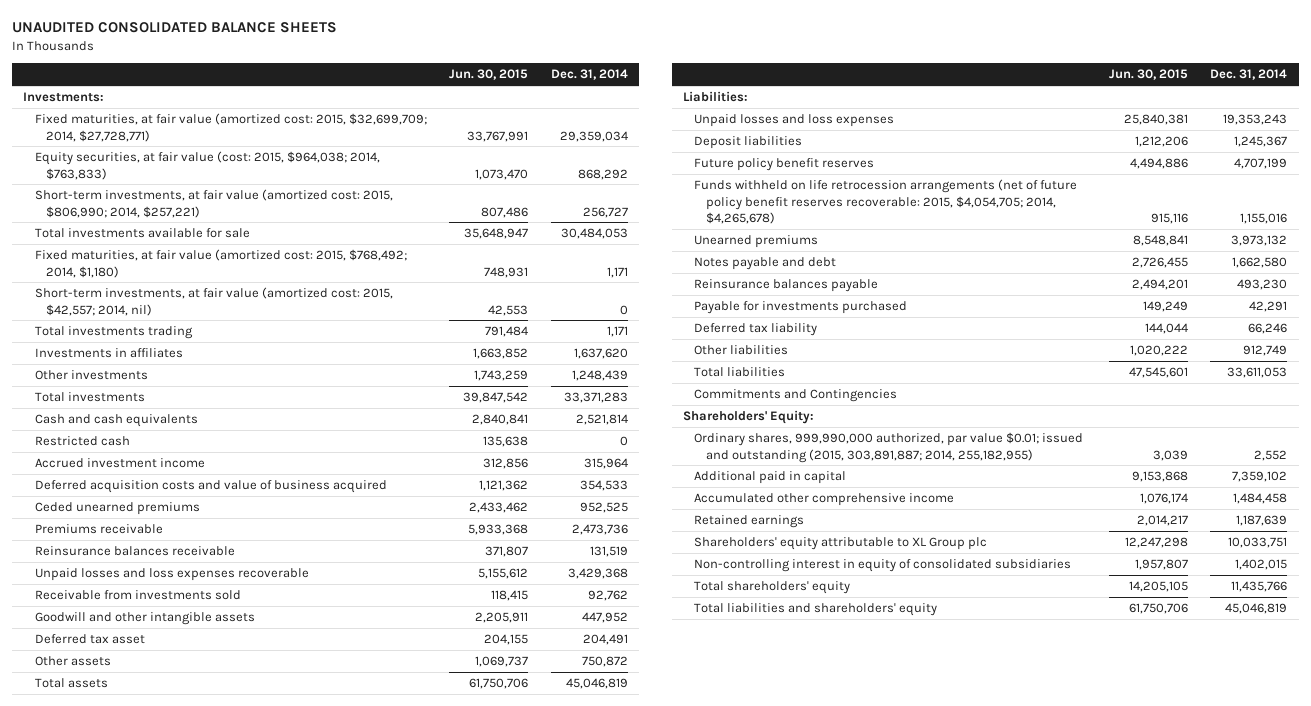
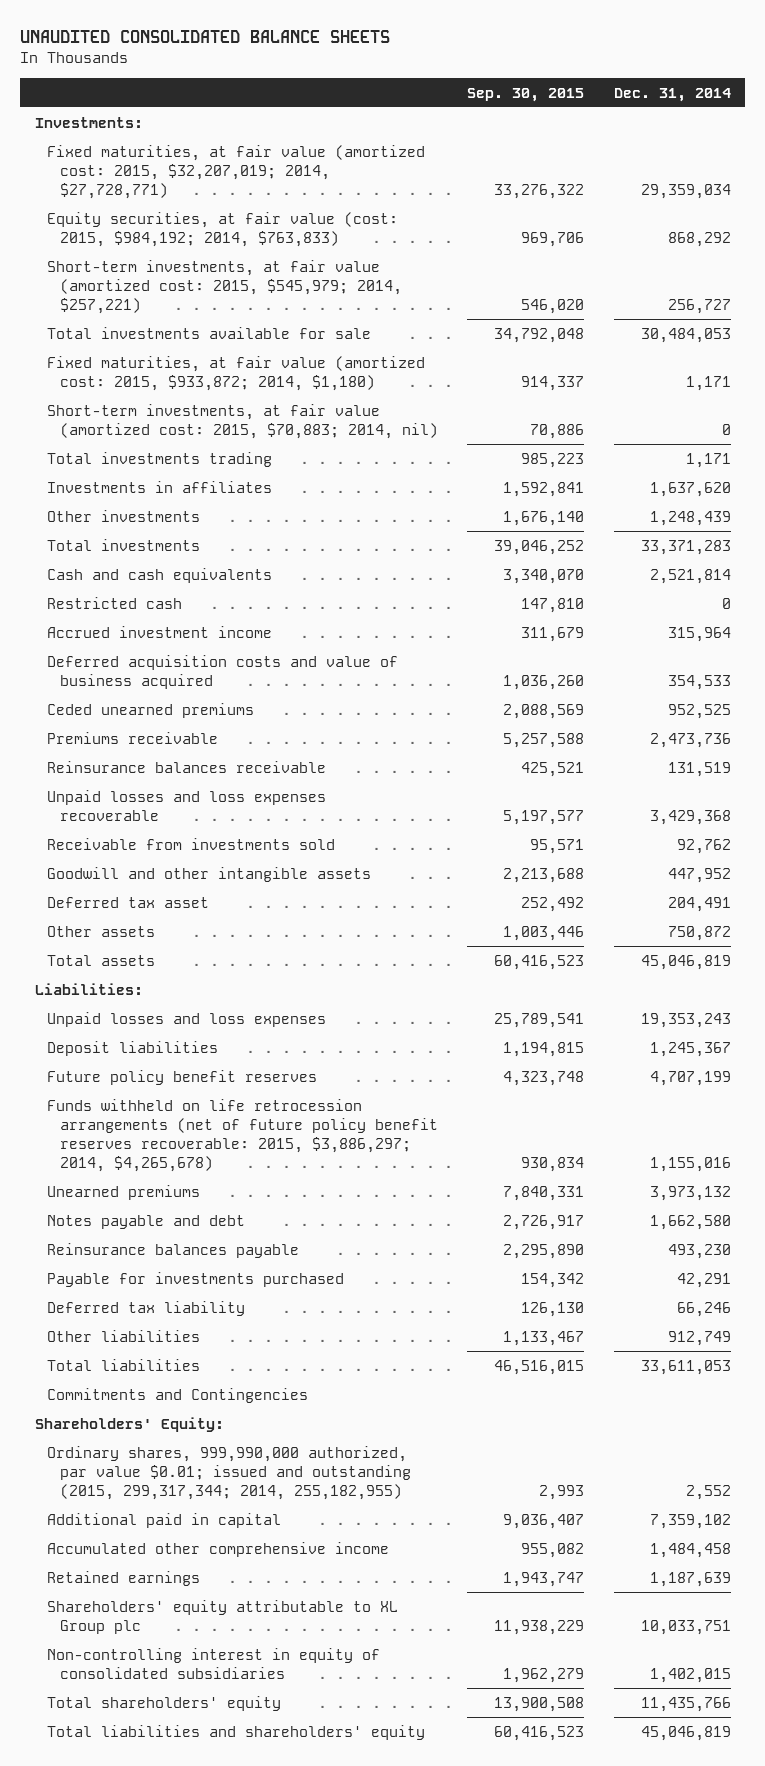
[449,69,529,81] Jun. 30, 2015 -> none
none -> [467,87,585,102] Sep. 30, 2015
[34,113,427,142] Fixed maturities, at fair value (amortized cost: 2015, $32,699,709; 2014, $27,728,771) -> [47,144,426,200] Fixed maturities, at fair value (amortized cost: 2015, $32,207,019; 2014, $27,728,771)
[34,151,380,180] Equity securities, at fair value (cost: 2015, $964,038; 2014, $763,833) -> [47,211,399,247] Equity securities, at fair value (cost: 2015, $984,192; 2014, $763,833)
[34,189,393,218] Short-term investments, at fair value (amortized cost: 2015, $806,990; 2014, $257,221) -> [47,259,403,315] Short-term investments, at fair value (amortized cost: 2015, $545,979; 2014, $257,221)
[34,249,407,278] Fixed maturities, at fair value (amortized cost: 2015, $768,492; 2014, $1,180) -> [47,355,426,391] Fixed maturities, at fair value (amortized cost: 2015, $933,872; 2014, $1,180)
[34,287,393,316] Short-term investments, at fair value (amortized cost: 2015, $42,557; 2014, nil) -> [47,403,439,439] Short-term investments, at fair value (amortized cost: 2015, $70,883; 2014, nil)
[694,179,1078,225] Funds withheld on life retrocession arrangements (net of future policy benefit reserves recoverable: 2015, $4,054,705; 2014, $4,265,678) -> [47,1098,439,1173] Funds withheld on life retrocession arrangements (net of future policy benefit reserves recoverable: 2015, $3,886,297; 2014, $4,265,678)
[694,432,1084,463] Ordinary shares, 999,990,000 authorized, par value $0.01; issued and outstanding (2015, 303,891,887; 2014, 255,182,955) -> [47,1445,412,1501] Ordinary shares, 999,990,000 authorized, par value $0.01; issued and outstanding (2015, 299,317,344; 2014, 255,182,955)

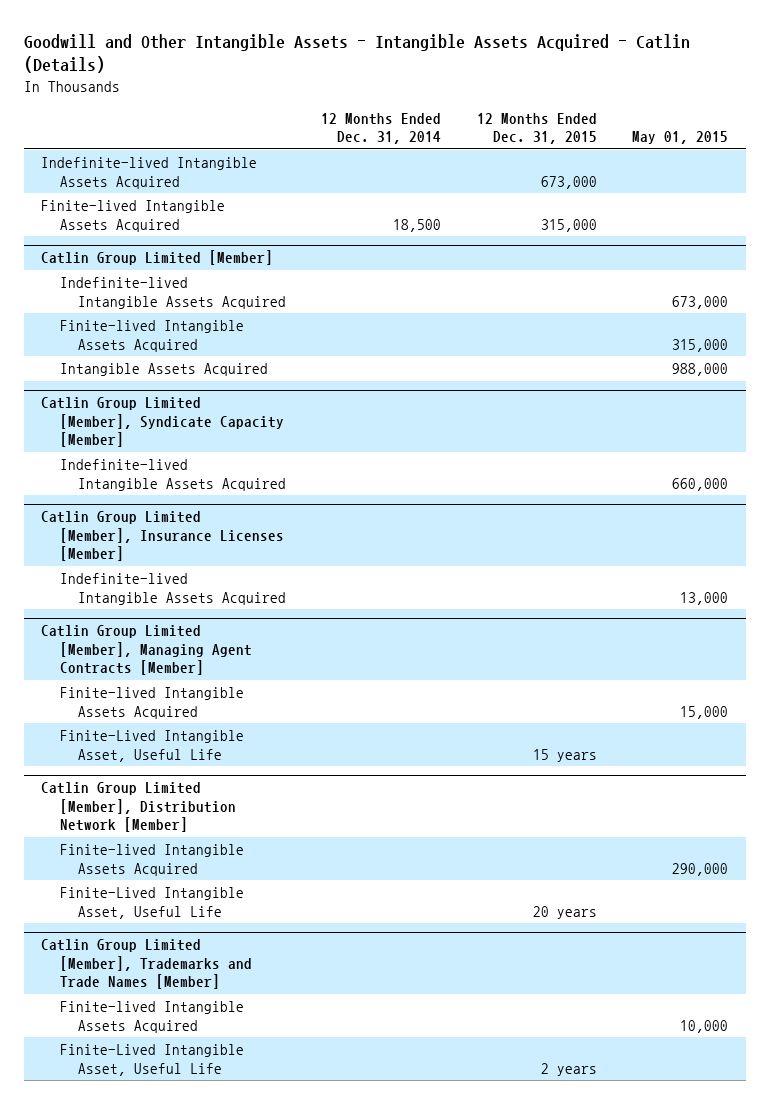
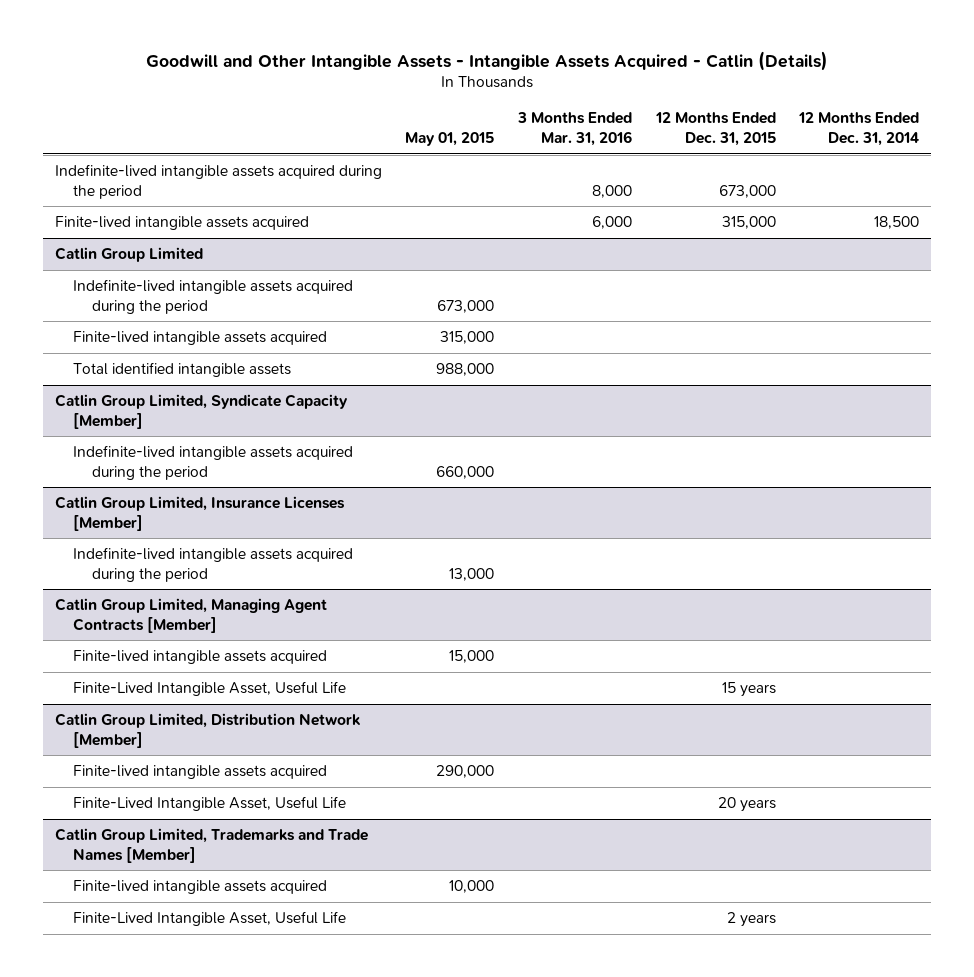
none -> [516,112,632,147] 3 Months Ended Mar. 31, 2016
[41,157,258,189] Indefinite-lived Intangible Assets Acquired -> [54,163,382,199] Indefinite-lived intangible assets acquired during the period
[41,200,226,232] Finite-lived Intangible Assets Acquired -> [54,215,309,230] Finite-lived intangible assets acquired
[41,250,274,266] Catlin Group Limited [Member] -> [54,246,203,262] Catlin Group Limited
[59,277,286,309] Indefinite-lived Intangible Assets Acquired -> [73,278,354,314] Indefinite-lived intangible assets acquired during the period
[59,320,244,352] Finite-lived Intangible Assets Acquired -> [73,330,328,345] Finite-lived intangible assets acquired
[59,363,268,377] Intangible Assets Acquired -> [73,361,292,377] Total identified intangible assets
[41,397,284,448] Catlin Group Limited [Member], Syndicate Capacity [Member] -> [54,393,348,429] Catlin Group Limited, Syndicate Capacity [Member]
[59,459,286,491] Indefinite-lived Intangible Assets Acquired -> [73,444,354,480] Indefinite-lived intangible assets acquired during the period
[41,511,284,562] Catlin Group Limited [Member], Insurance Licenses [Member] -> [54,495,345,531] Catlin Group Limited, Insurance Licenses [Member]
[59,573,286,605] Indefinite-lived Intangible Assets Acquired -> [73,546,354,582] Indefinite-lived intangible assets acquired during the period
[41,625,252,676] Catlin Group Limited [Member], Managing Agent Contracts [Member] -> [54,597,327,633] Catlin Group Limited, Managing Agent Contracts [Member]
[59,687,244,719] Finite-lived Intangible Assets Acquired -> [73,649,328,664] Finite-lived intangible assets acquired
[41,782,236,833] Catlin Group Limited [Member], Distribution Network [Member] -> [54,712,361,748] Catlin Group Limited, Distribution Network [Member]
[59,844,244,876] Finite-lived Intangible Assets Acquired -> [73,764,328,779] Finite-lived intangible assets acquired
[41,939,252,990] Catlin Group Limited [Member], Trademarks and Trade Names [Member] -> [54,827,368,863] Catlin Group Limited, Trademarks and Trade Names [Member]
[59,1001,244,1033] Finite-lived Intangible Assets Acquired -> [73,879,328,894] Finite-lived intangible assets acquired

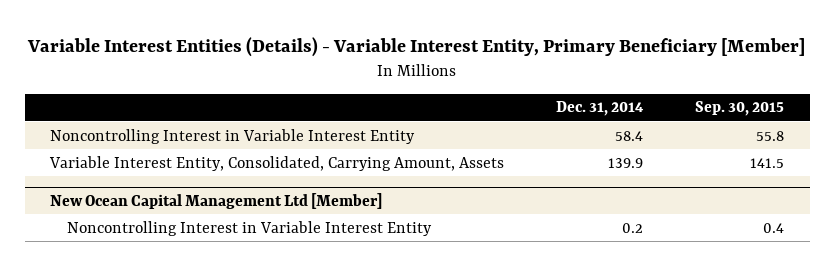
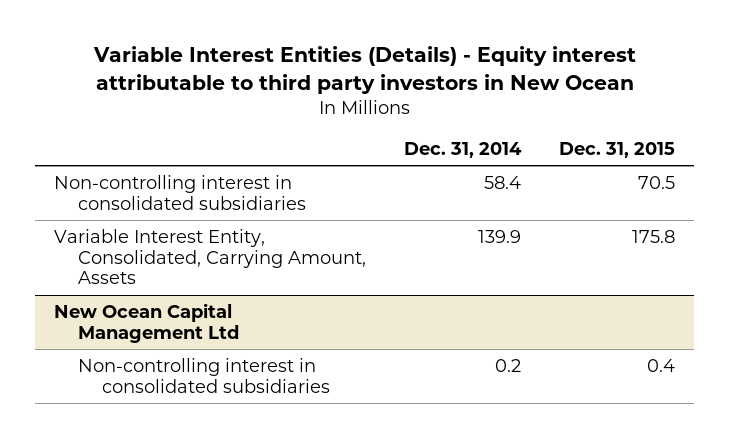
[27,37,806,58] Variable Interest Entities (Details) - Variable Interest Entity, Primary Beneficiary [Member] -> [92,46,636,95] Variable Interest Entities (Details) - Equity interest attributable to third party investors in New Ocean
[694,101,784,117] Sep. 30, 2015 -> none
none -> [559,141,676,158] Dec. 31, 2015
[50,128,416,144] Noncontrolling Interest in Variable Interest Entity -> [53,174,306,210] Non-controlling interest in consolidated subsidiaries
[50,192,383,209] New Ocean Capital Management Ltd [Member] -> [53,302,239,343] New Ocean Capital Management Ltd
[66,220,432,236] Noncontrolling Interest in Variable Interest Entity -> [77,357,330,393] Non-controlling interest in consolidated subsidiaries

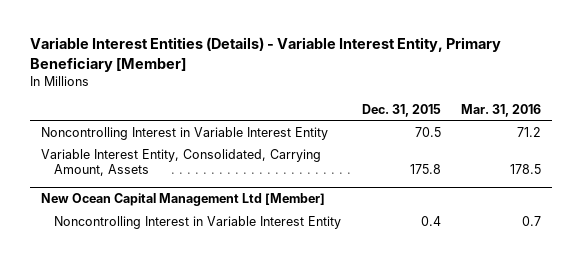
[92,46,636,95] Variable Interest Entities (Details) - Equity interest attributable to third party investors in New Ocean -> [30,37,502,72] Variable Interest Entities (Details) - Variable Interest Entity, Primary Beneficiary [Member]
[404,141,523,158] Dec. 31, 2014 -> none
none -> [461,103,542,117] Mar. 31, 2016
[53,174,306,210] Non-controlling interest in consolidated subsidiaries -> [40,126,328,140] Noncontrolling Interest in Variable Interest Entity
[53,302,239,343] New Ocean Capital Management Ltd -> [40,193,325,207] New Ocean Capital Management Ltd [Member]
[77,357,330,393] Non-controlling interest in consolidated subsidiaries -> [53,215,341,229] Noncontrolling Interest in Variable Interest Entity

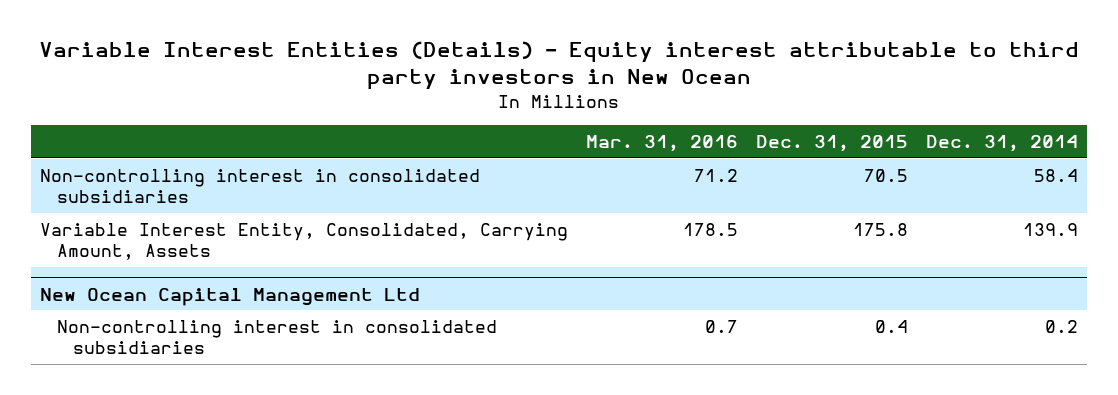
[30,37,502,72] Variable Interest Entities (Details) - Variable Interest Entity, Primary Beneficiary [Member] -> [38,41,1079,91] Variable Interest Entities (Details) - Equity interest attributable to third party investors in New Ocean
none -> [926,134,1079,152] Dec. 31, 2014
[40,126,328,140] Noncontrolling Interest in Variable Interest Entity -> [39,168,480,204] Non-controlling interest in consolidated subsidiaries
[40,193,325,207] New Ocean Capital Management Ltd [Member] -> [39,287,420,306] New Ocean Capital Management Ltd
[53,215,341,229] Noncontrolling Interest in Variable Interest Entity -> [56,319,497,355] Non-controlling interest in consolidated subsidiaries

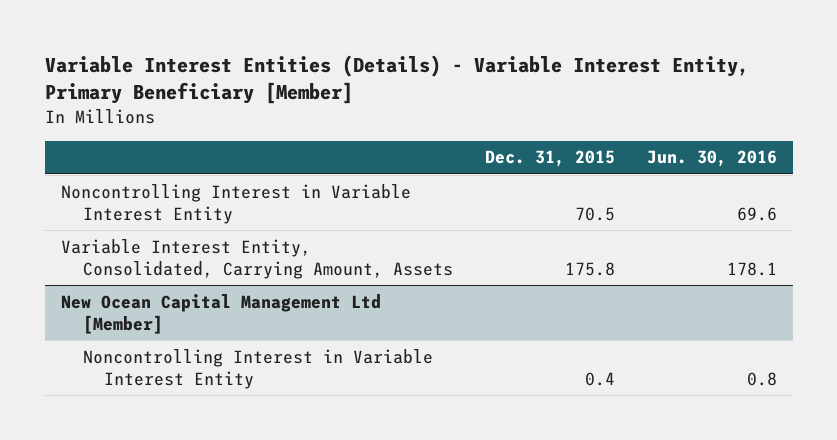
[38,41,1079,91] Variable Interest Entities (Details) - Equity interest attributable to third party investors in New Ocean -> [44,55,749,105] Variable Interest Entities (Details) - Variable Interest Entity, Primary Beneficiary [Member]
[585,134,738,152] Mar. 31, 2016 -> none
[926,134,1079,152] Dec. 31, 2014 -> none
none -> [646,150,777,168] Jun. 30, 2016
[39,168,480,204] Non-controlling interest in consolidated subsidiaries -> [60,183,411,224] Noncontrolling Interest in Variable Interest Entity
[39,287,420,306] New Ocean Capital Management Ltd -> [60,293,381,334] New Ocean Capital Management Ltd [Member]
[56,319,497,355] Non-controlling interest in consolidated subsidiaries -> [82,348,433,389] Noncontrolling Interest in Variable Interest Entity

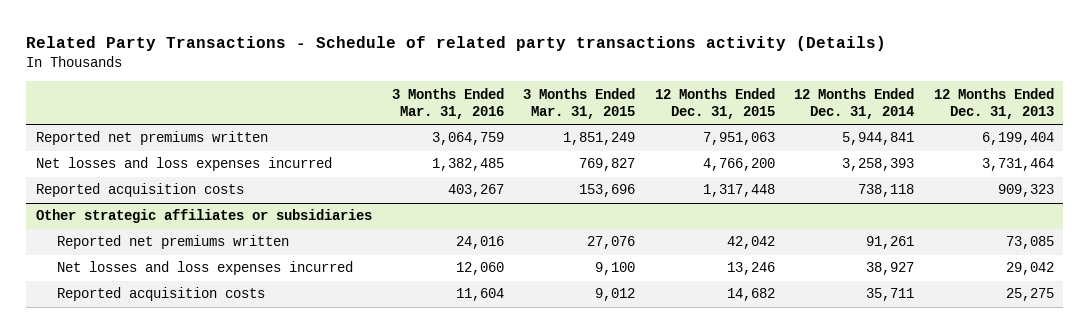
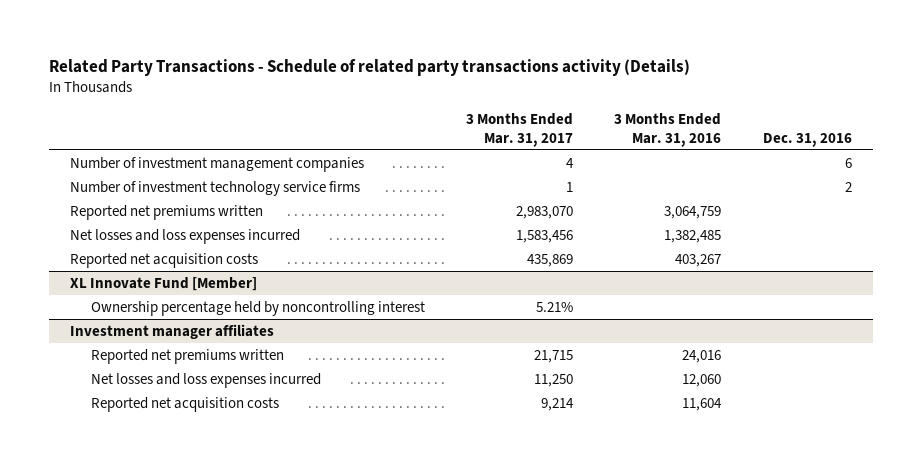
[523,87,636,120] 3 Months Ended Mar. 31, 2015 -> none
[654,87,775,120] 12 Months Ended Dec. 31, 2015 -> none
[794,87,915,120] 12 Months Ended Dec. 31, 2014 -> none
[933,87,1054,120] 12 Months Ended Dec. 31, 2013 -> none
none -> [466,113,574,147] 3 Months Ended Mar. 31, 2017
none -> [762,132,852,147] Dec. 31, 2016
none -> [69,156,364,172] Number of investment management companies
none -> [69,180,360,196] Number of investment technology service firms
[36,183,245,198] Reported acquisition costs -> [69,252,258,268] Reported net acquisition costs
none -> [69,276,257,291] XL Innovate Fund [Member]
none -> [90,300,425,316] Ownership percentage held by noncontrolling interest
[36,209,373,224] Other strategic affiliates or subsidiaries -> [69,323,274,339] Investment manager affiliates
[57,287,266,302] Reported acquisition costs -> [90,396,279,412] Reported net acquisition costs

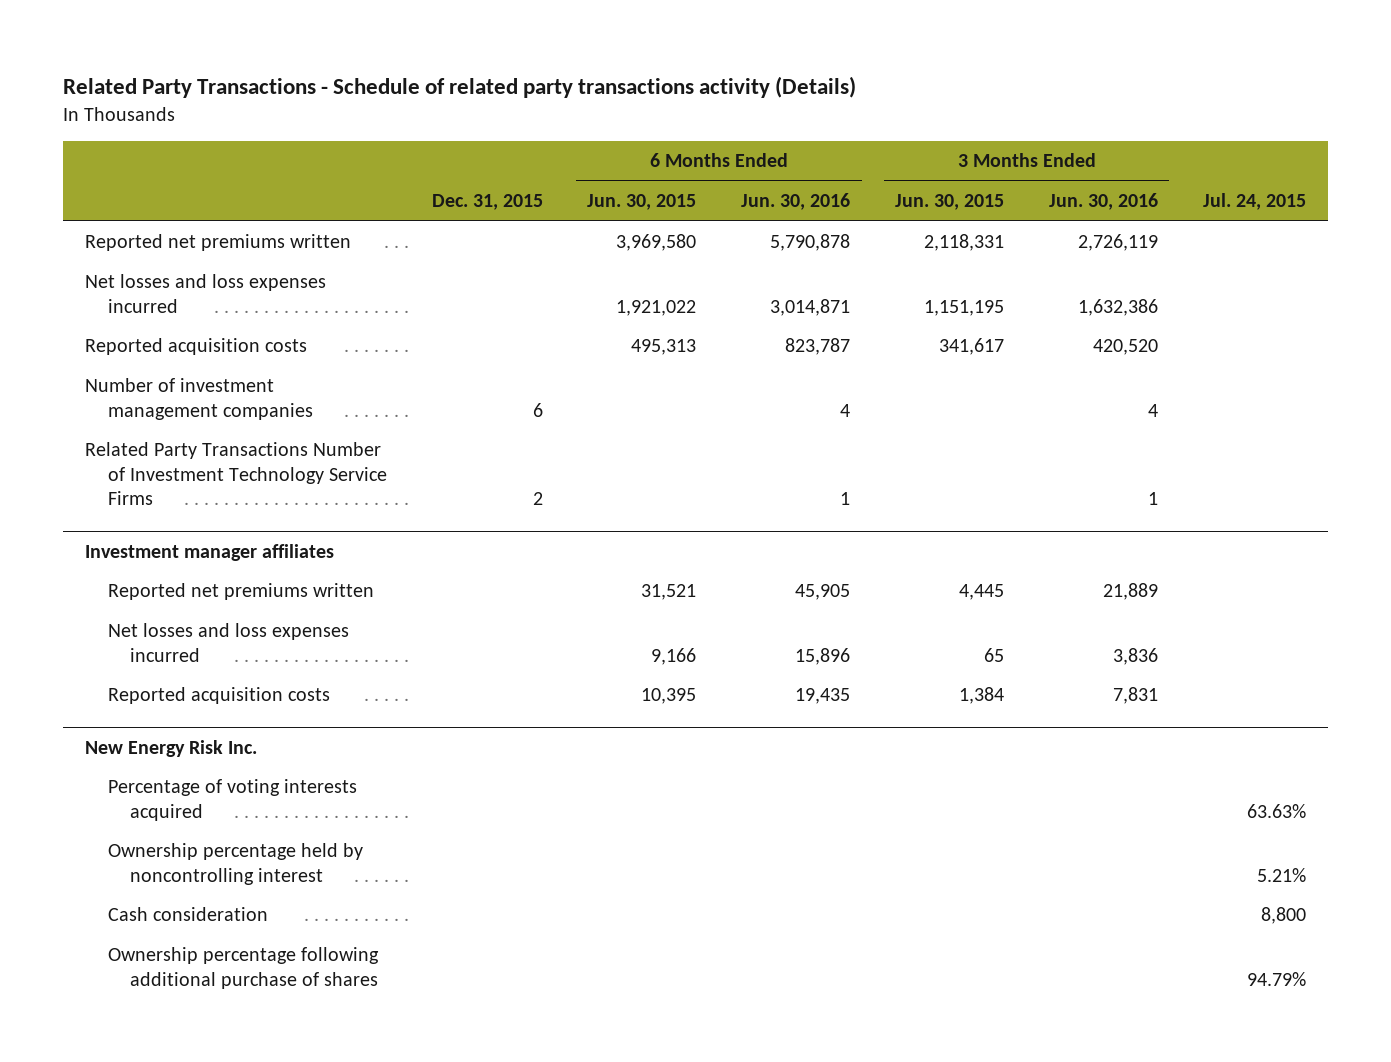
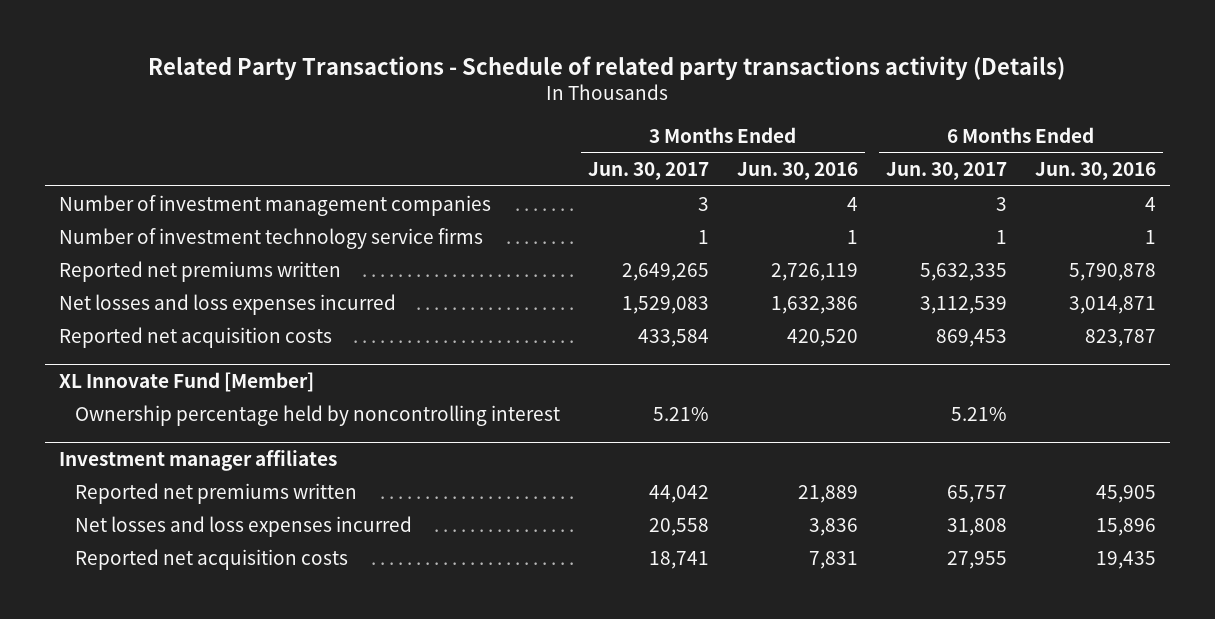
[431,194,543,211] Dec. 31, 2015 -> none
[587,194,697,211] Jun. 30, 2015 -> none
[895,194,1005,211] Jun. 30, 2015 -> none
[1202,193,1306,211] Jul. 24, 2015 -> none
none -> [587,162,709,181] Jun. 30, 2017
none -> [885,162,1007,181] Jun. 30, 2017
[85,378,313,420] Number of investment management companies -> [59,194,492,216] Number of investment management companies
none -> [59,227,484,249] Number of investment technology service firms
[85,442,387,505] Related Party Transactions Number of Investment Technology Service Firms -> none
[85,338,308,356] Reported acquisition costs -> [59,326,333,348] Reported net acquisition costs
none -> [59,371,315,392] XL Innovate Fund [Member]
none -> [74,404,560,426] Ownership percentage held by noncontrolling interest
[85,739,258,757] New Energy Risk Inc. -> none
[107,779,357,821] Percentage of voting interests acquired -> none
[107,843,363,885] Ownership percentage held by noncontrolling interest -> none
[107,907,268,922] Cash consideration -> none
[107,947,379,989] Ownership percentage following additional purchase of shares -> none
[107,687,330,705] Reported acquisition costs -> [74,548,348,570] Reported net acquisition costs

